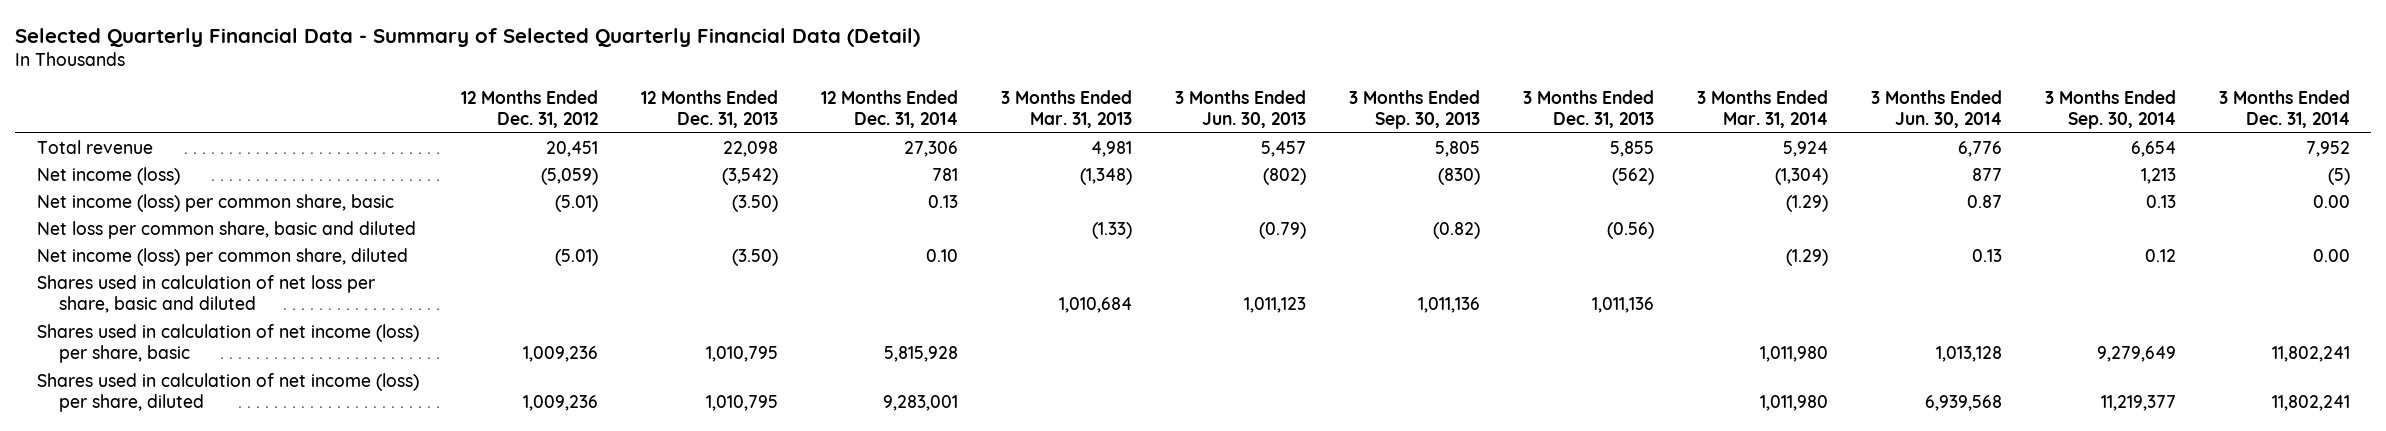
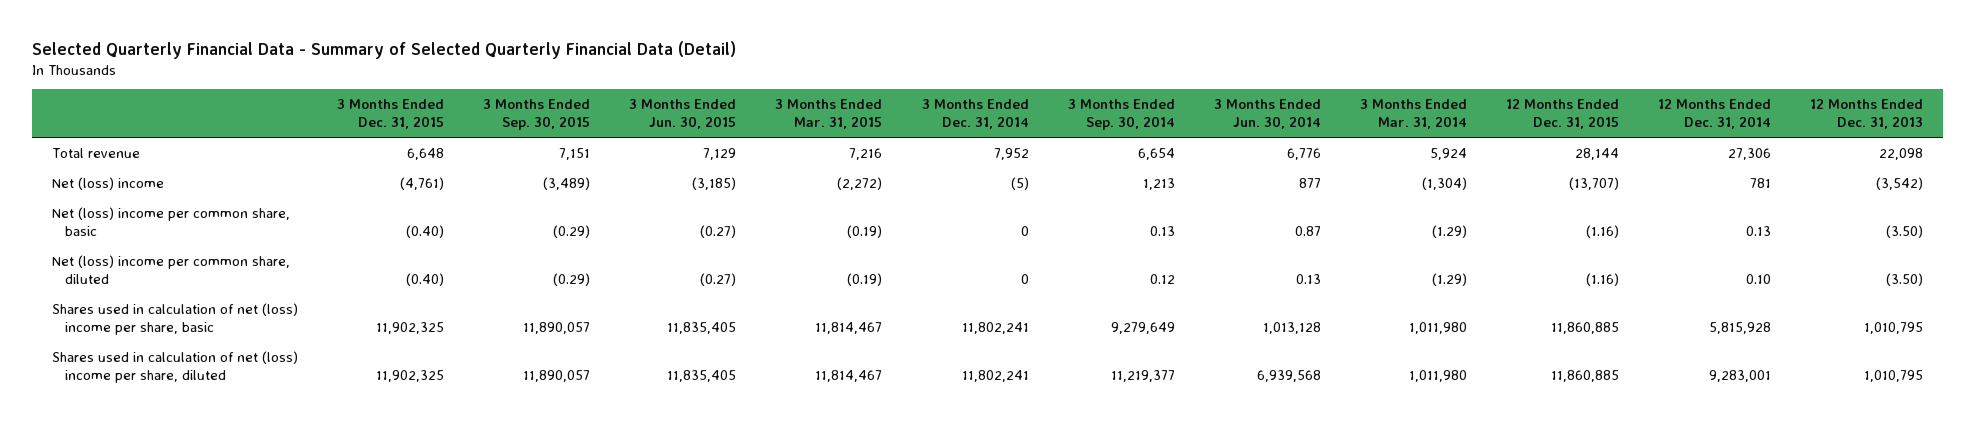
[461,89,599,129] 12 Months Ended Dec. 31, 2012 -> none
[1001,89,1133,129] 3 Months Ended Mar. 31, 2013 -> none
[1175,89,1307,129] 3 Months Ended Jun. 30, 2013 -> none
[1349,89,1481,130] 3 Months Ended Sep. 30, 2013 -> none
[1522,89,1654,129] 3 Months Ended Dec. 31, 2013 -> none
none -> [337,99,445,130] 3 Months Ended Dec. 31, 2015
none -> [483,99,591,131] 3 Months Ended Sep. 30, 2015
none -> [629,99,737,130] 3 Months Ended Jun. 30, 2015
none -> [775,99,883,130] 3 Months Ended Mar. 31, 2015
none -> [1506,99,1620,130] 12 Months Ended Dec. 31, 2015
[36,220,416,239] Net loss per common share, basic and diluted -> none
[36,274,375,314] Shares used in calculation of net loss per share, basic and diluted -> none
[36,166,180,185] Net income (loss) -> [51,176,164,190] Net (loss) income
[36,193,394,212] Net income (loss) per common share, basic -> [51,206,290,237] Net (loss) income per common share, basic
[2312,194,2350,208] 0.00 -> [1020,226,1029,237] 0
[36,247,408,266] Net income (loss) per common share, diluted -> [51,254,290,285] Net (loss) income per common share, diluted
[2312,248,2350,262] 0.00 -> [1020,274,1029,285] 0
[36,323,419,364] Shares used in calculation of net income (loss) per share, basic -> [51,302,298,336] Shares used in calculation of net (loss) income per share, basic
[36,372,419,413] Shares used in calculation of net income (loss) per share, diluted -> [51,350,298,384] Shares used in calculation of net (loss) income per share, diluted

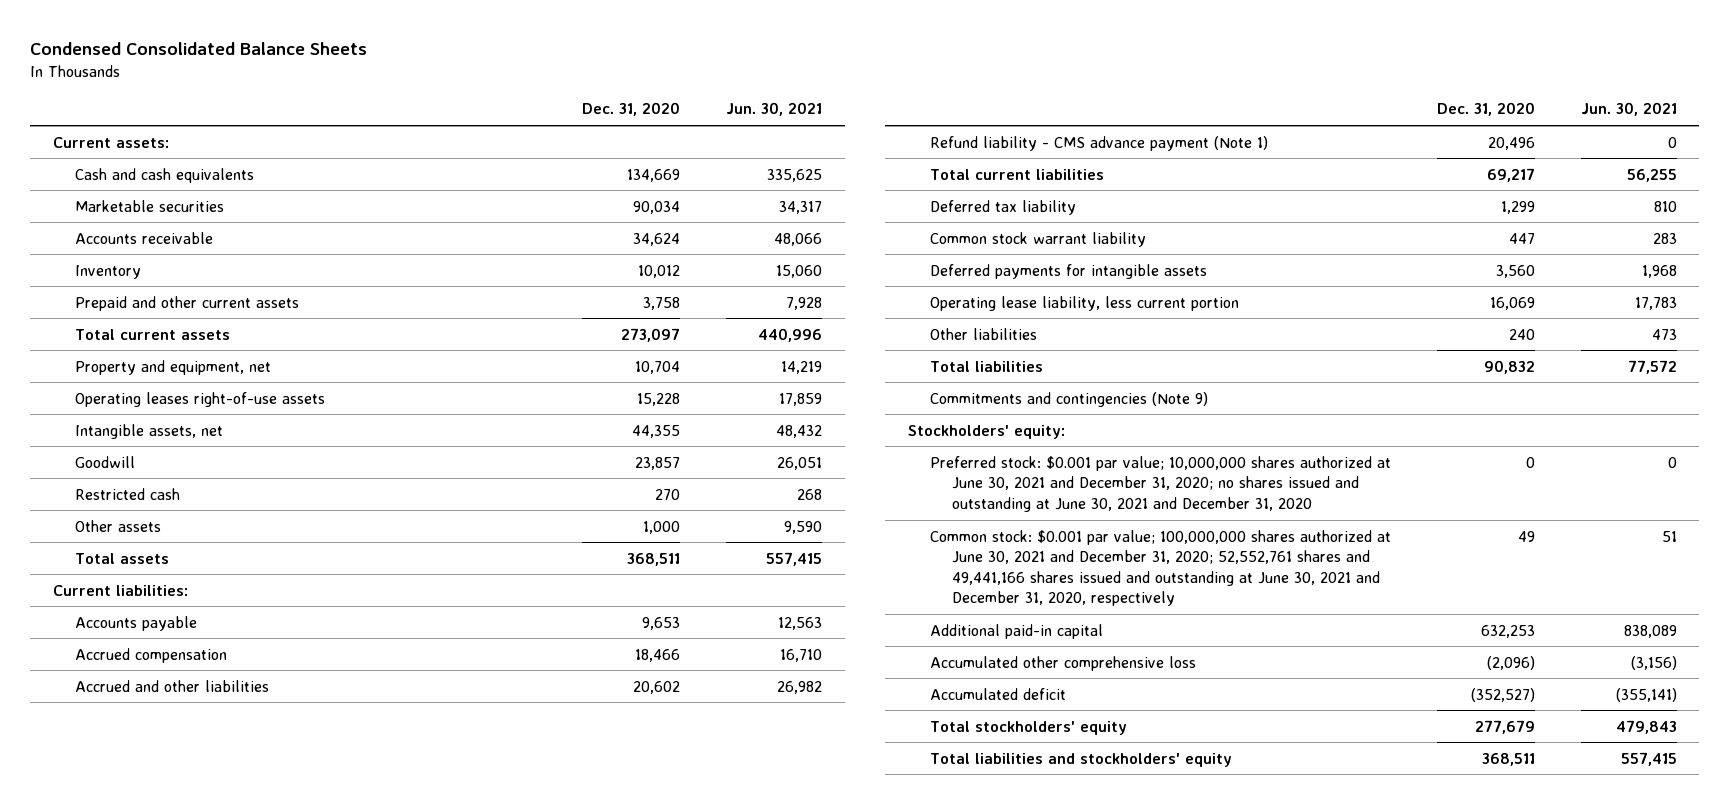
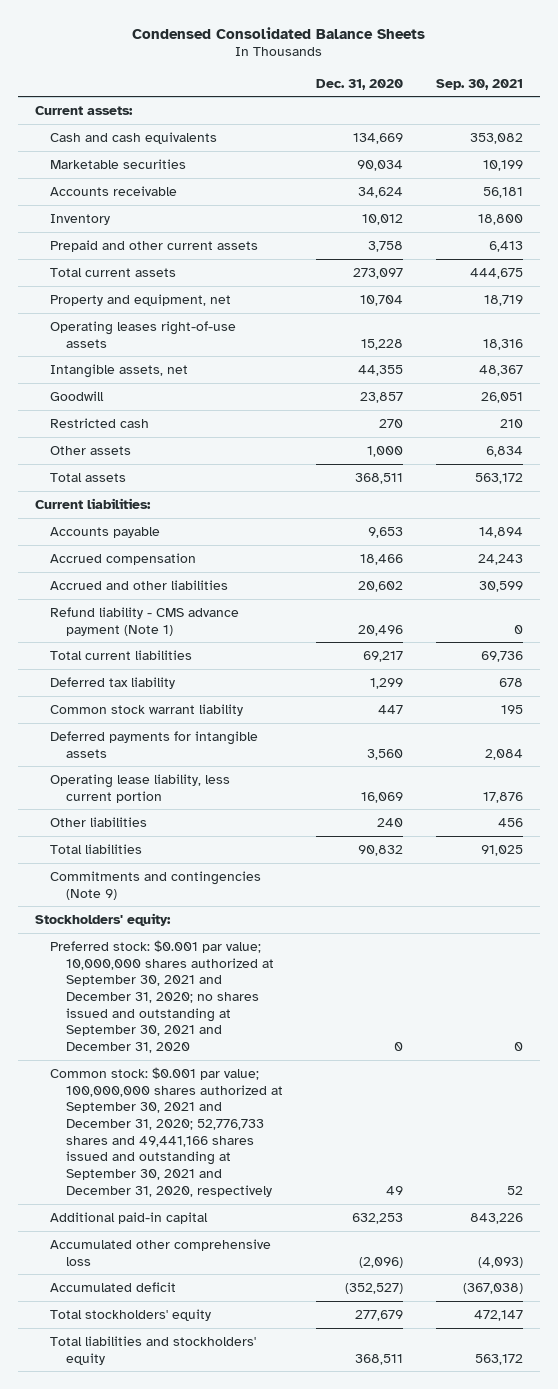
[725,102,822,117] Jun. 30, 2021 -> none
none -> [436,78,524,90] Sep. 30, 2021
[930,455,1392,512] Preferred stock: $0.001 par value; 10,000,000 shares authorized at June 30, 2021 and December 31, 2020; no shares issued and outstanding at June 30, 2021 and December 31, 2020 -> [50,939,275,1054] Preferred stock: $0.001 par value; 10,000,000 shares authorized at September 30, 2021 and December 31, 2020; no shares issued and outstanding at September 30, 2021 and December 31, 2020
[930,529,1392,607] Common stock: $0.001 par value; 100,000,000 shares authorized at June 30, 2021 and December 31, 2020; 52,552,761 shares and 49,441,166 shares issued and outstanding at June 30, 2021 and December 31, 2020, respectively -> [50,1066,284,1197] Common stock: $0.001 par value; 100,000,000 shares authorized at September 30, 2021 and December 31, 2020; 52,776,733 shares and 49,441,166 shares issued and outstanding at September 30, 2021 and December 31, 2020, respectively

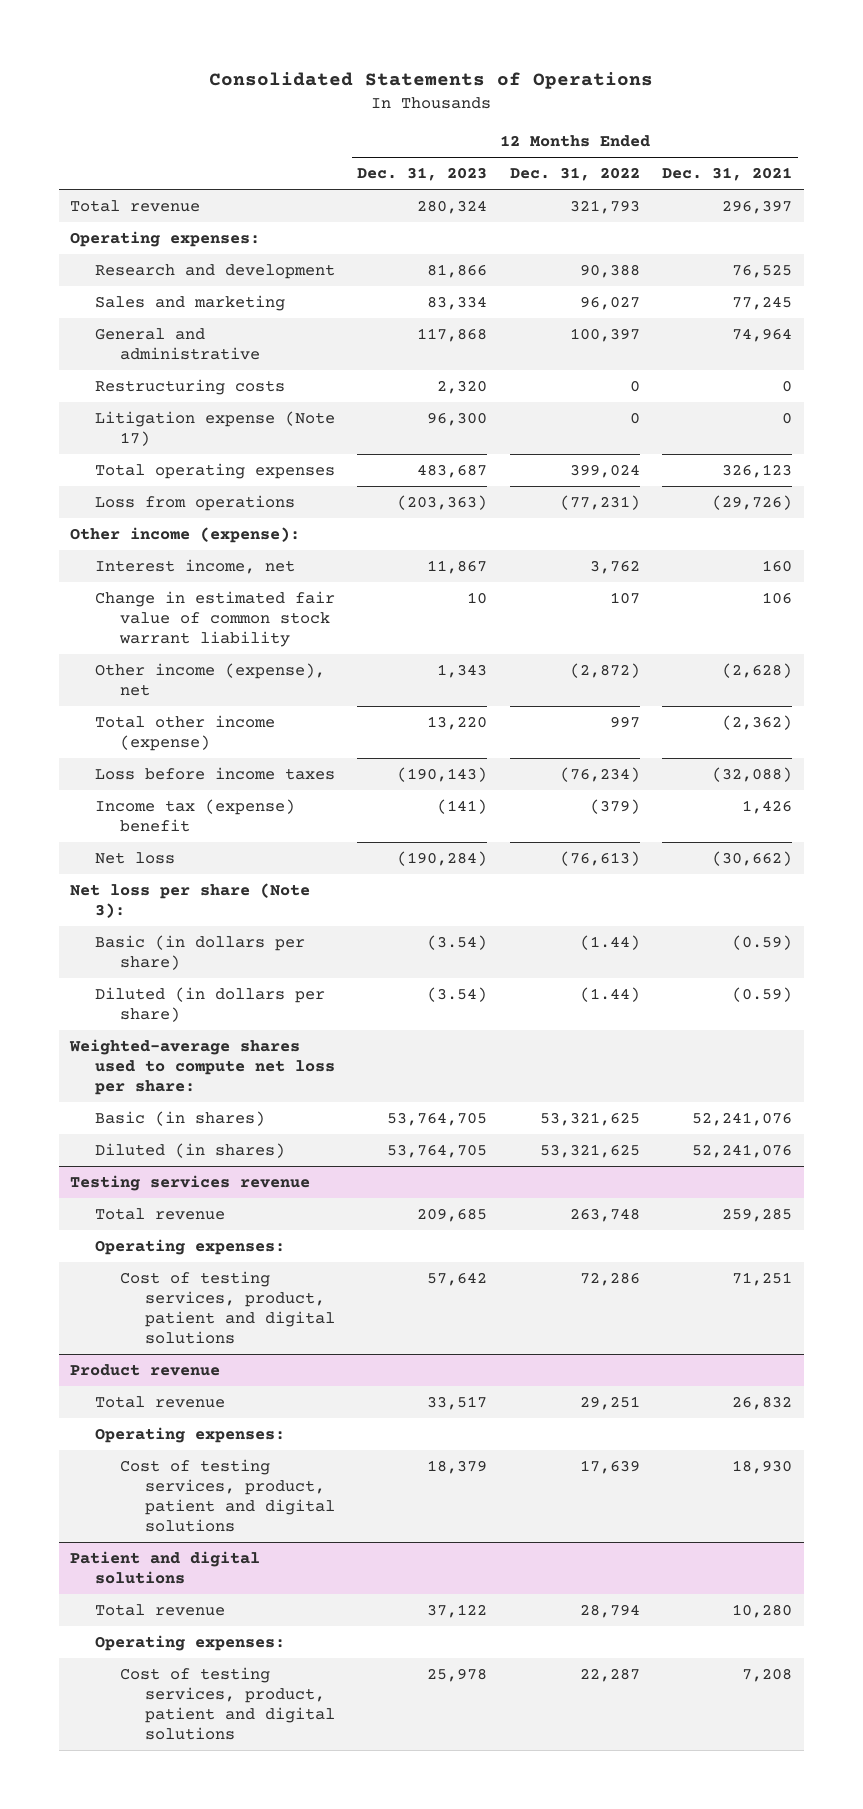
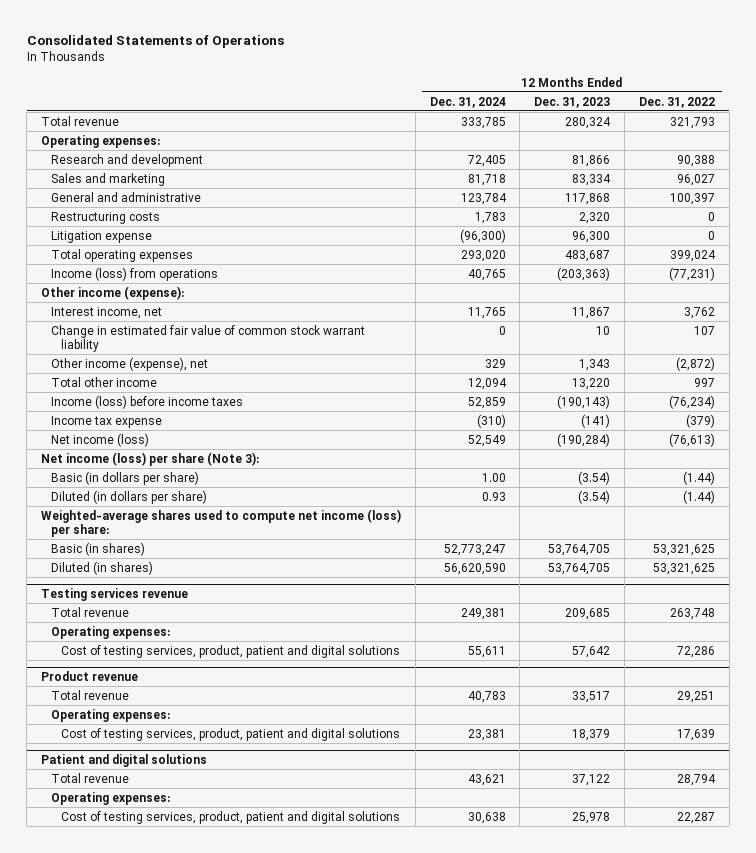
[662,167,793,182] Dec. 31, 2021 -> none
none -> [429,96,506,108] Dec. 31, 2024
[95,410,336,447] Litigation expense (Note 17) -> [50,230,152,243] Litigation expense
[95,494,296,511] Loss from operations -> [50,266,218,281] Income (loss) from operations
[95,714,276,752] Total other income (expense) -> [50,376,157,387] Total other income
[95,766,336,780] Loss before income taxes -> [50,394,243,409] Income (loss) before income taxes
[95,798,296,833] Income tax (expense) benefit -> [50,415,162,428] Income tax expense
[95,851,176,864] Net loss -> [50,432,149,447] Net income (loss)
[70,882,311,919] Net loss per share (Note 3): -> [40,451,259,466] Net income (loss) per share (Note 3):
[69,1038,336,1096] Weighted-average shares used to compute net loss per share: -> [40,508,401,537] Weighted-average shares used to compute net income (loss) per share:

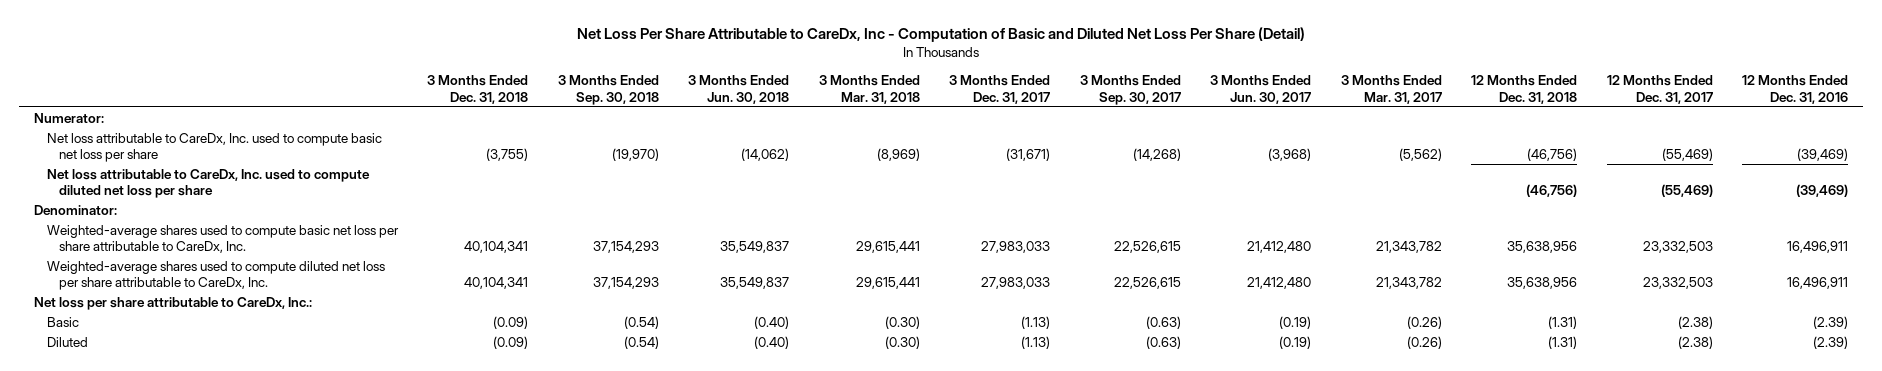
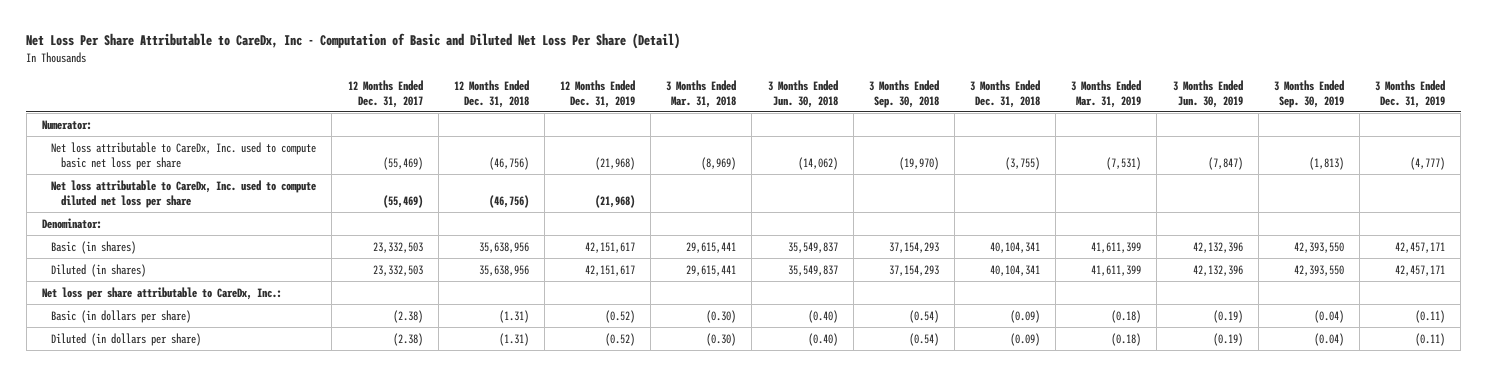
[949,75,1051,104] 3 Months Ended Dec. 31, 2017 -> none
[1079,75,1181,105] 3 Months Ended Sep. 30, 2017 -> none
[1210,75,1312,104] 3 Months Ended Jun. 30, 2017 -> none
[1340,75,1442,104] 3 Months Ended Mar. 31, 2017 -> none
[1742,75,1849,104] 12 Months Ended Dec. 31, 2016 -> none
none -> [560,79,636,108] 12 Months Ended Dec. 31, 2019
none -> [1071,79,1142,108] 3 Months Ended Mar. 31, 2019
none -> [1172,79,1243,108] 3 Months Ended Jun. 30, 2019
none -> [1273,79,1344,108] 3 Months Ended Sep. 30, 2019
none -> [1375,79,1446,108] 3 Months Ended Dec. 31, 2019
[46,224,399,254] Weighted-average shares used to compute basic net loss per share attributable to CareDx, Inc. -> [51,240,137,254] Basic (in shares)
[46,260,385,291] Weighted-average shares used to compute diluted net loss per share attributable to CareDx, Inc. -> [51,263,147,277] Diluted (in shares)
[46,316,79,327] Basic -> [51,309,192,323] Basic (in dollars per share)
[46,336,88,347] Diluted -> [51,332,202,346] Diluted (in dollars per share)

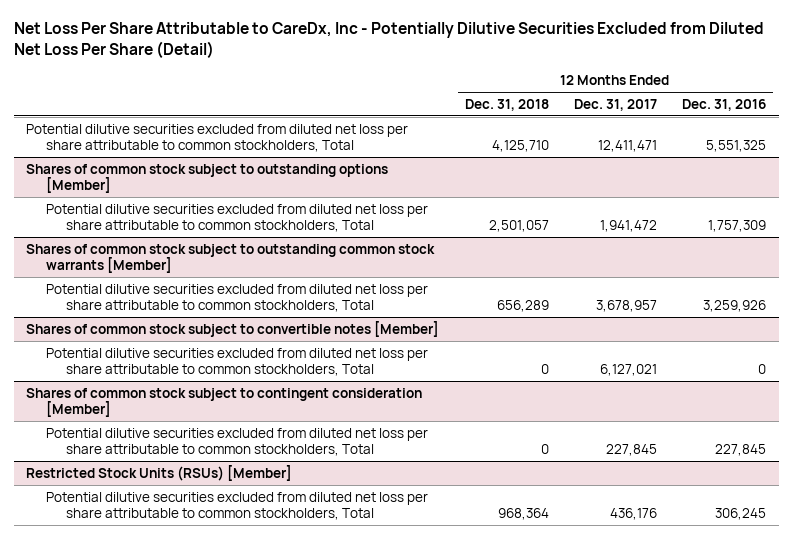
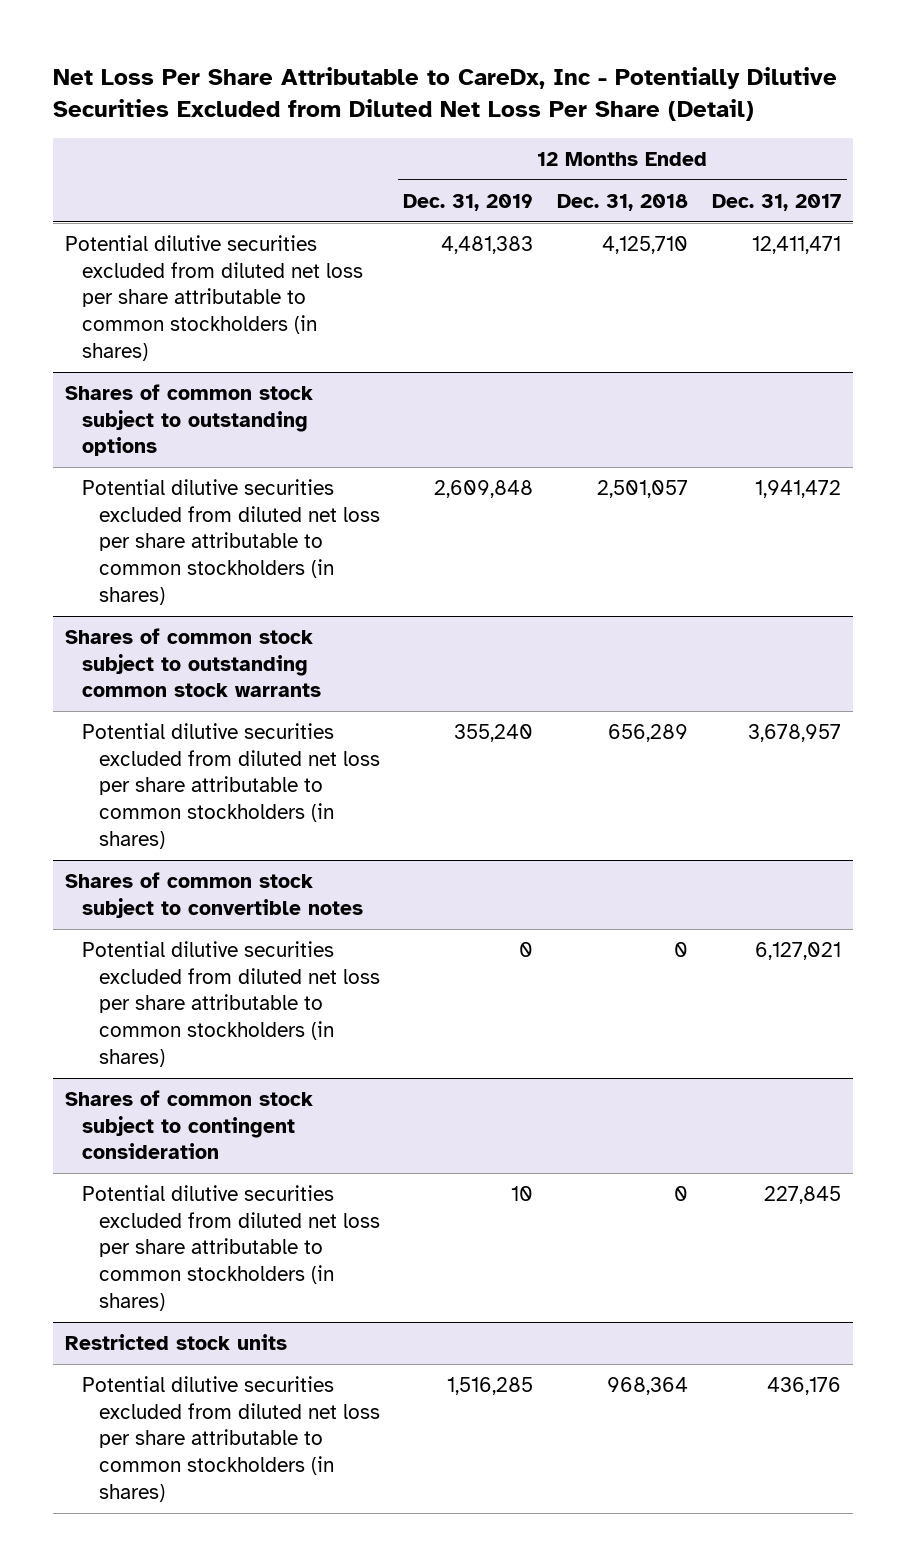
[682,98,767,111] Dec. 31, 2016 -> none
none -> [403,193,534,211] Dec. 31, 2019
[26,123,409,153] Potential dilutive securities excluded from diluted net loss per share attributable to common stockholders, Total -> [64,234,363,361] Potential dilutive securities excluded from diluted net loss per share attributable to common stockholders (in shares)
[26,163,389,194] Shares of common stock subject to outstanding options [Member] -> [64,383,313,457] Shares of common stock subject to outstanding options
[46,203,429,233] Potential dilutive securities excluded from diluted net loss per share attributable to common stockholders, Total -> [81,478,380,605] Potential dilutive securities excluded from diluted net loss per share attributable to common stockholders (in shares)
[26,243,436,274] Shares of common stock subject to outstanding common stock warrants [Member] -> [64,627,321,698] Shares of common stock subject to outstanding common stock warrants
[46,283,429,313] Potential dilutive securities excluded from diluted net loss per share attributable to common stockholders, Total -> [81,722,380,849] Potential dilutive securities excluded from diluted net loss per share attributable to common stockholders (in shares)
[26,320,440,337] Shares of common stock subject to convertible notes [Member] -> [64,871,363,918] Shares of common stock subject to convertible notes
[46,347,429,377] Potential dilutive securities excluded from diluted net loss per share attributable to common stockholders, Total -> [81,940,380,1067] Potential dilutive securities excluded from diluted net loss per share attributable to common stockholders (in shares)
[26,387,423,418] Shares of common stock subject to contingent consideration [Member] -> [64,1089,313,1160] Shares of common stock subject to contingent consideration
[46,427,429,457] Potential dilutive securities excluded from diluted net loss per share attributable to common stockholders, Total -> [81,1184,380,1311] Potential dilutive securities excluded from diluted net loss per share attributable to common stockholders (in shares)
[26,464,293,481] Restricted Stock Units (RSUs) [Member] -> [64,1333,287,1350] Restricted stock units
[46,491,429,521] Potential dilutive securities excluded from diluted net loss per share attributable to common stockholders, Total -> [81,1375,380,1502] Potential dilutive securities excluded from diluted net loss per share attributable to common stockholders (in shares)

